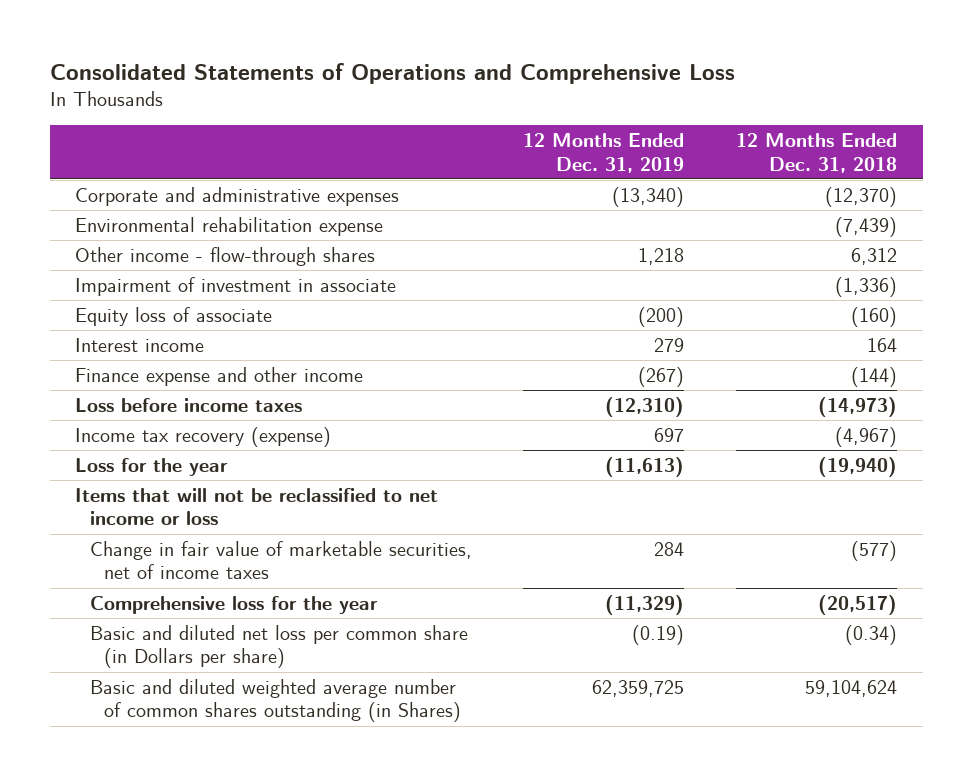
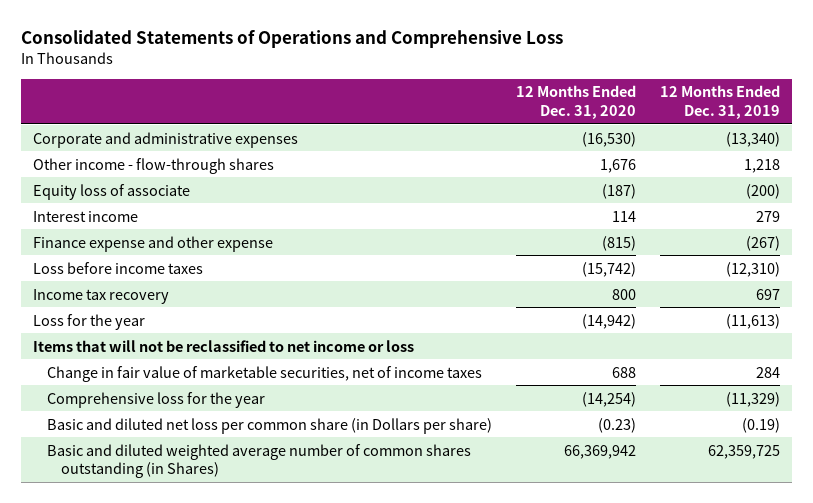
[735,133,897,173] 12 Months Ended Dec. 31, 2018 -> none
none -> [515,85,636,119] 12 Months Ended Dec. 31, 2020
[75,217,384,237] Environmental rehabilitation expense -> none
[75,277,397,297] Impairment of investment in associate -> none
[75,367,364,387] Finance expense and other income -> [33,235,274,252] Finance expense and other expense
[75,427,332,448] Income tax recovery (expense) -> [33,288,170,304] Income tax recovery

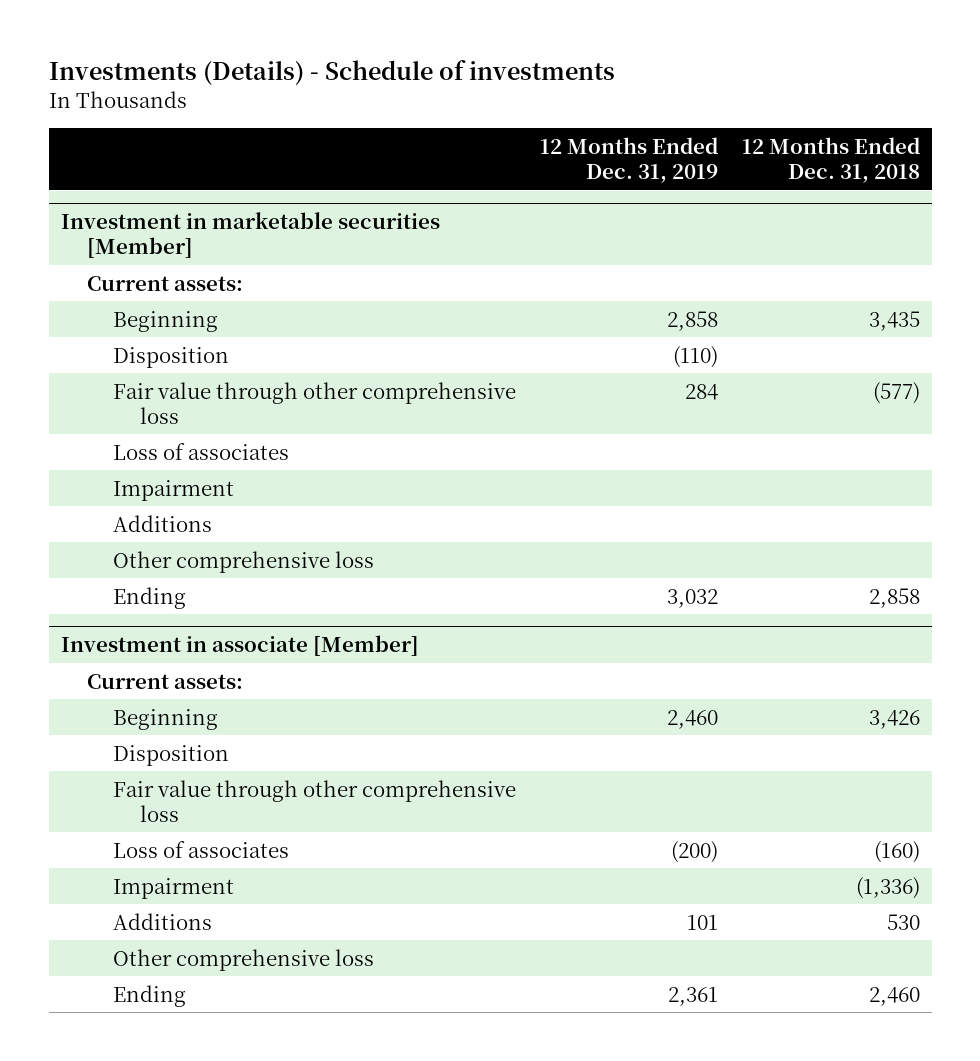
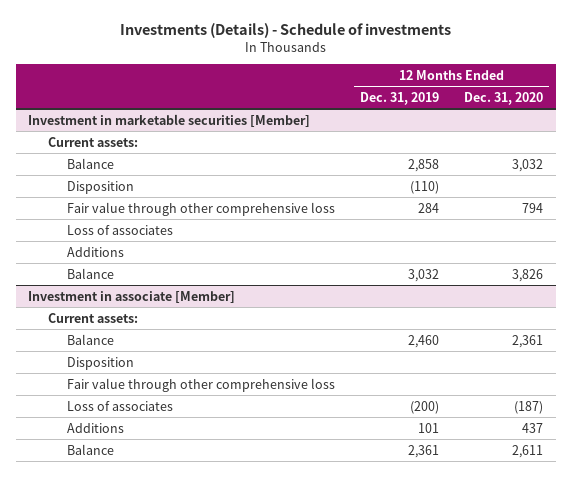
[741,137,920,184] 12 Months Ended Dec. 31, 2018 -> none
none -> [464,91,544,105] Dec. 31, 2020
[113,310,219,332] Beginning -> [67,157,115,169] Balance
[113,479,235,501] Impairment -> none
[113,550,375,573] Other comprehensive loss -> none
[113,586,187,609] Ending -> [67,267,115,279] Balance
[113,708,219,730] Beginning -> [67,333,115,345] Balance
[113,877,235,899] Impairment -> none
[113,948,375,971] Other comprehensive loss -> none
[113,984,187,1007] Ending -> [67,443,115,455] Balance

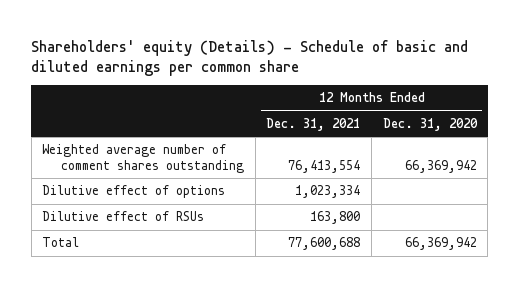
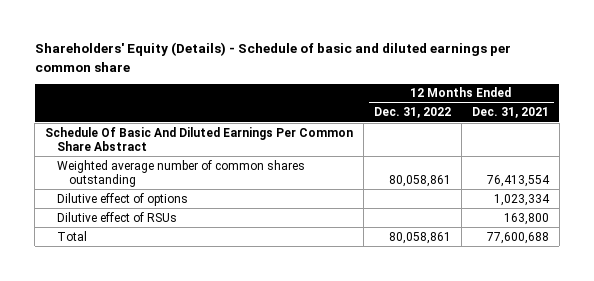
[31,39,469,76] Shareholders' equity (Details) - Schedule of basic and diluted earnings per common share -> [34,42,511,72] Shareholders' Equity (Details) - Schedule of basic and diluted earnings per common share
[382,117,478,131] Dec. 31, 2020 -> none
none -> [374,107,452,119] Dec. 31, 2022
none -> [45,126,354,151] Schedule Of Basic And Diluted Earnings Per Common Share Abstract
[42,144,245,173] Weighted average number of comment shares outstanding -> [57,159,306,187] Weighted average number of common shares outstanding

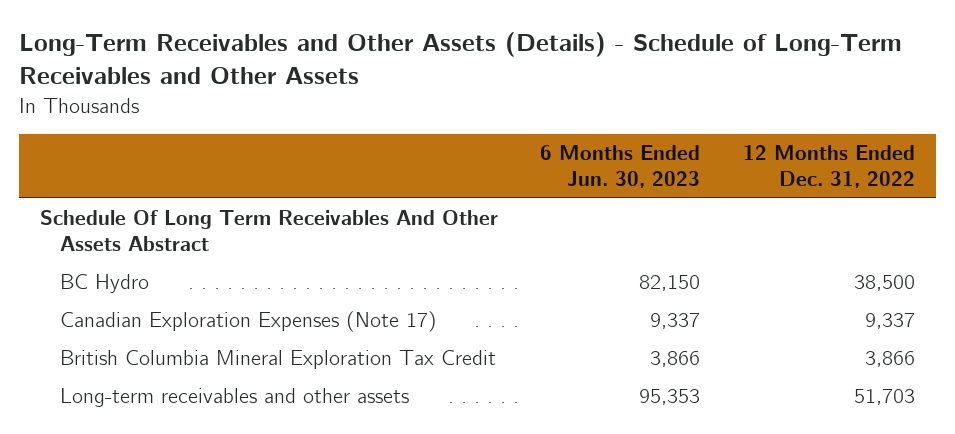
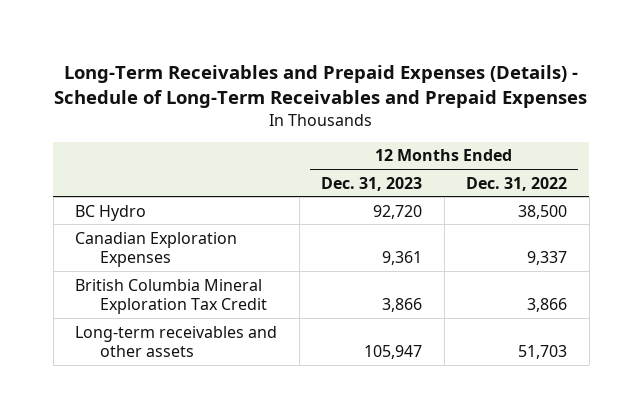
[18,32,902,85] Long-Term Receivables and Other Assets (Details) - Schedule of Long-Term Receivables and Other Assets -> [54,64,588,108] Long-Term Receivables and Prepaid Expenses (Details) - Schedule of Long-Term Receivables and Prepaid Expenses
[540,144,701,189] 6 Months Ended Jun. 30, 2023 -> none
none -> [321,176,423,191] Dec. 31, 2023
[39,210,498,252] Schedule Of Long Term Receivables And Other Assets Abstract -> none
[59,311,437,333] Canadian Exploration Expenses (Note 17) -> [75,231,238,268] Canadian Exploration Expenses

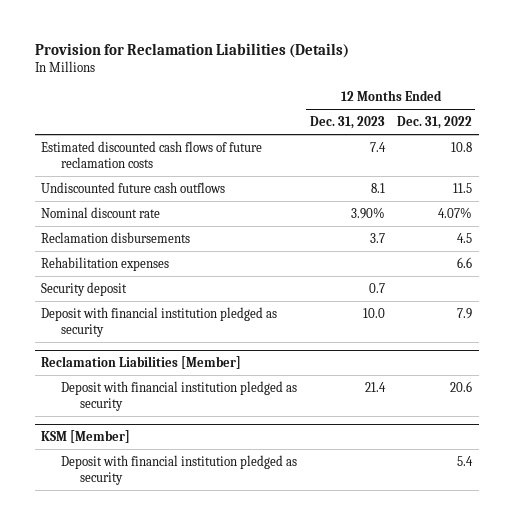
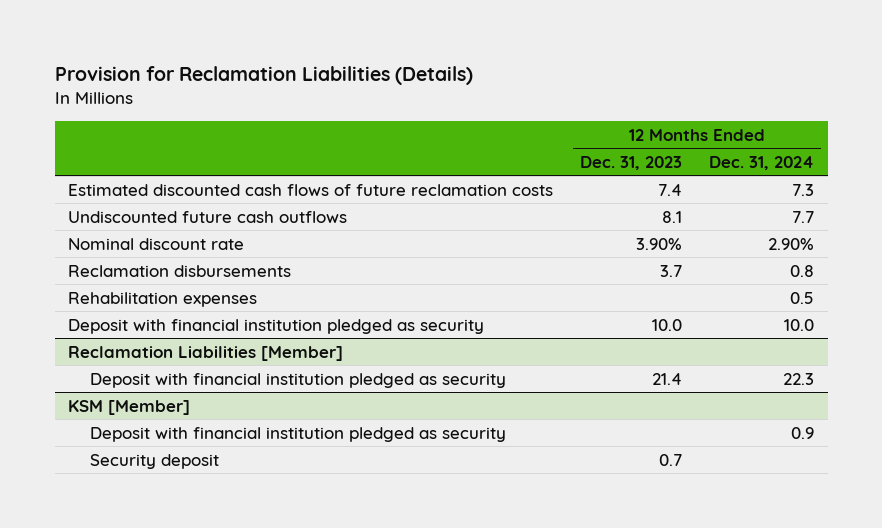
[397,115,473,129] Dec. 31, 2022 -> none
none -> [709,155,815,170] Dec. 31, 2024
[41,281,128,296] Security deposit -> none
none -> [90,453,220,469] Security deposit

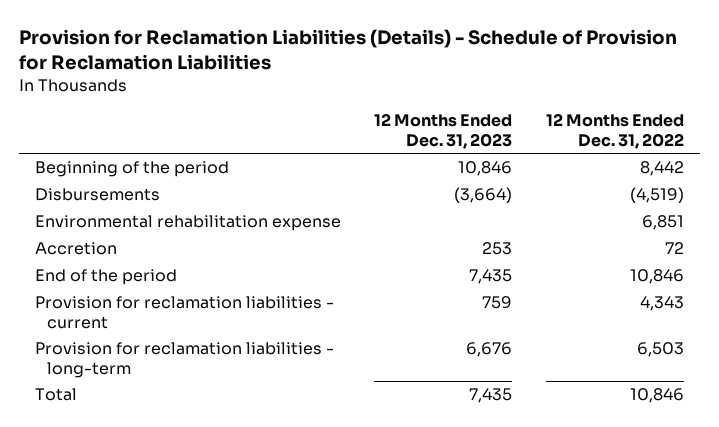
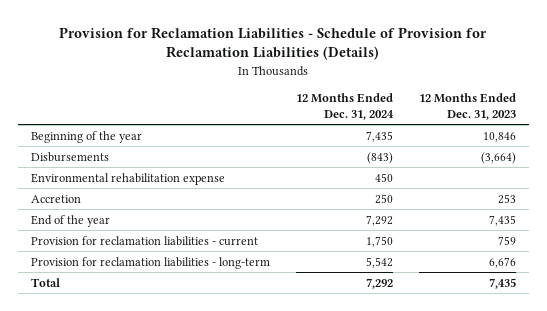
[18,28,677,70] Provision for Reclamation Liabilities (Details) - Schedule of Provision for Reclamation Liabilities -> [59,26,488,61] Provision for Reclamation Liabilities - Schedule of Provision for Reclamation Liabilities (Details)
[545,113,684,149] 12 Months Ended Dec. 31, 2022 -> none
none -> [295,92,394,121] 12 Months Ended Dec. 31, 2024
[35,161,230,178] Beginning of the period -> [31,130,143,143] Beginning of the year
[35,269,178,286] End of the period -> [31,214,111,227] End of the year

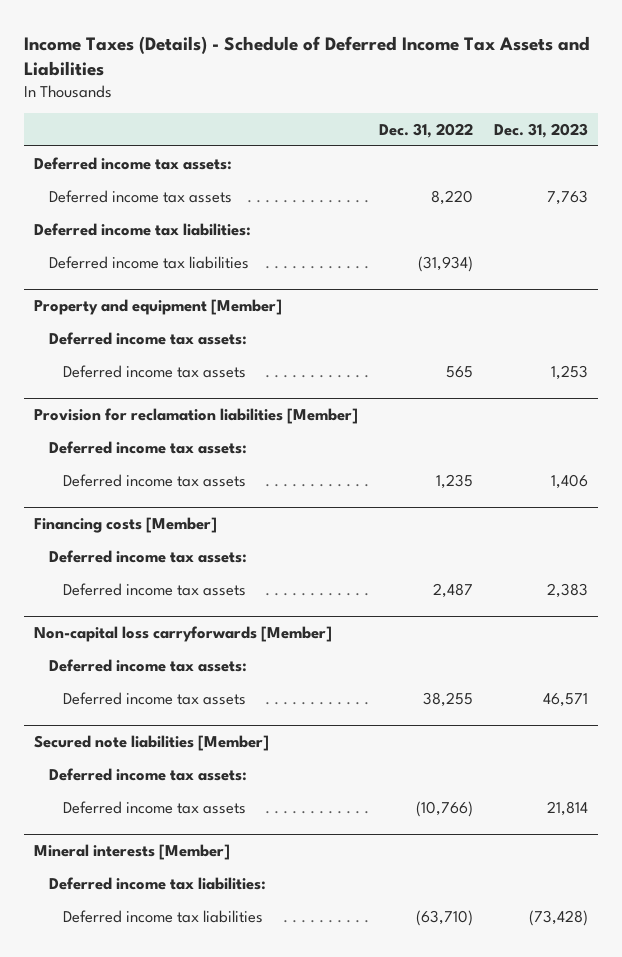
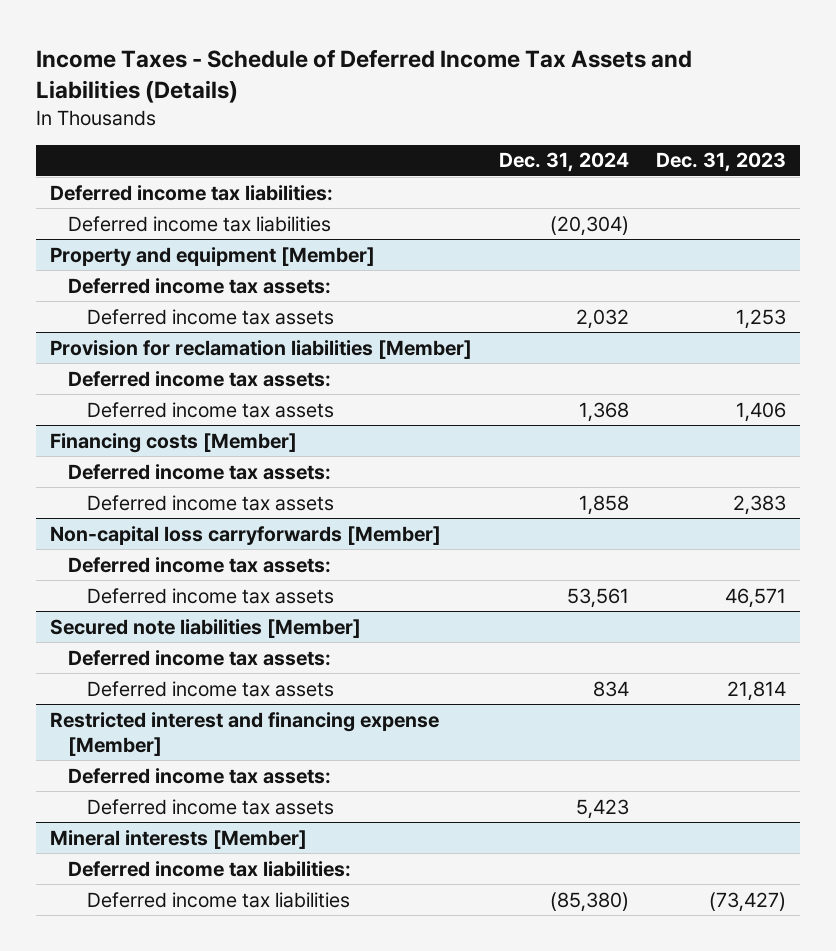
[24,35,591,76] Income Taxes (Details) - Schedule of Deferred Income Tax Assets and Liabilities -> [35,48,692,103] Income Taxes - Schedule of Deferred Income Tax Assets and Liabilities (Details)
[378,122,473,138] Dec. 31, 2022 -> none
none -> [498,152,629,173] Dec. 31, 2024
[34,156,233,170] Deferred income tax assets: -> none
[48,189,232,203] Deferred income tax assets -> none
none -> [49,711,439,756] Restricted interest and financing expense [Member]
none -> [68,767,332,784] Deferred income tax assets:
none -> [86,798,334,815] Deferred income tax assets
[528,909,588,926] (73,428) -> [709,891,787,912] (73,427)

